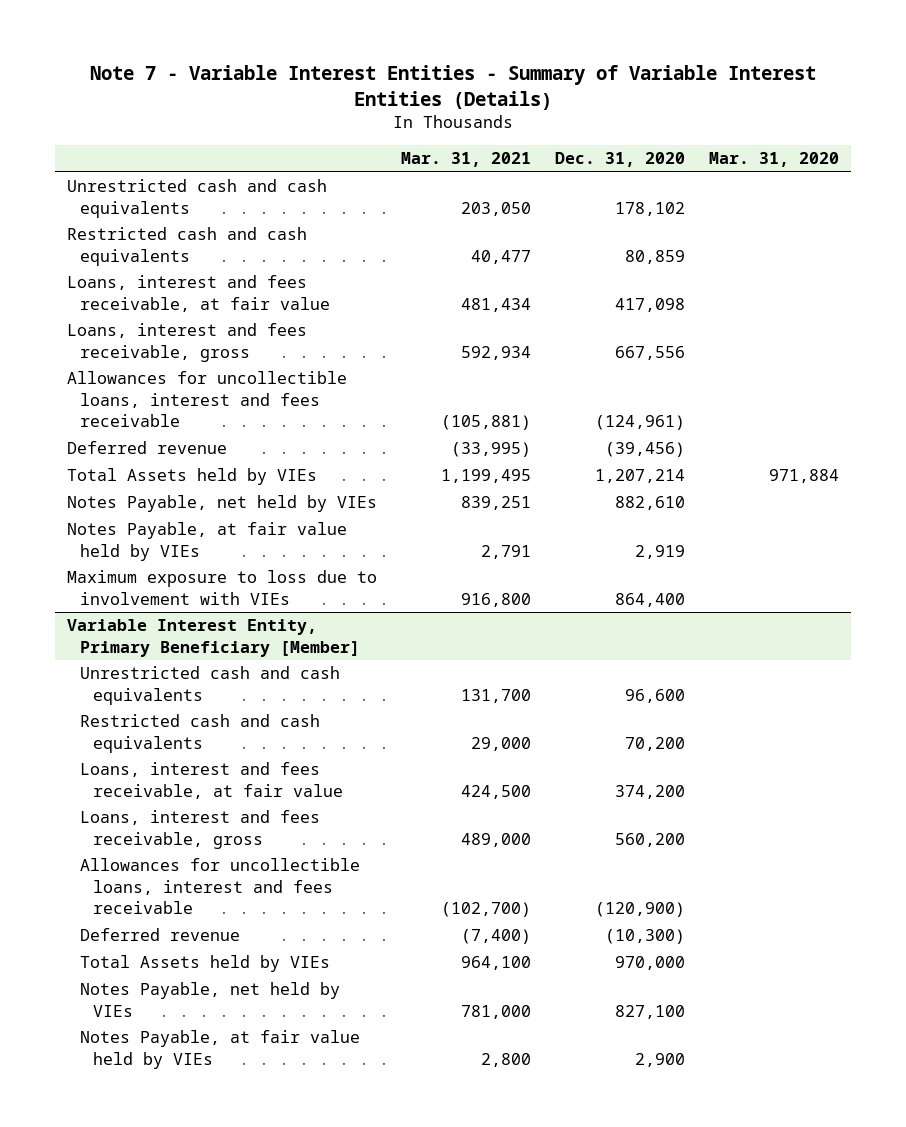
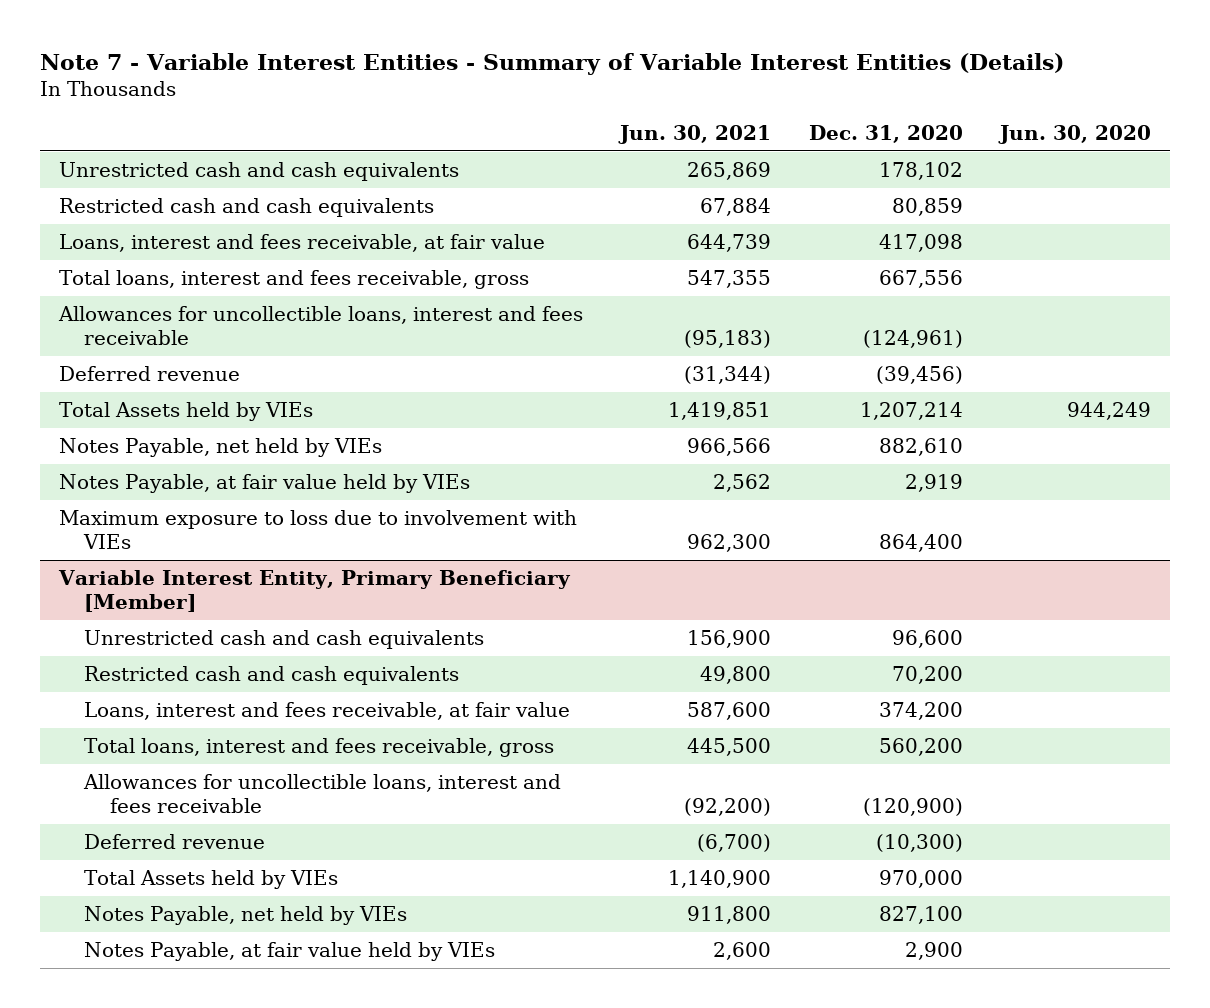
[400,152,531,168] Mar. 31, 2021 -> none
[709,152,840,168] Mar. 31, 2020 -> none
none -> [618,124,772,144] Jun. 30, 2021
none -> [998,124,1152,144] Jun. 30, 2020
[66,323,307,362] Loans, interest and fees receivable, gross -> [58,269,529,289] Total loans, interest and fees receivable, gross
[79,810,320,849] Loans, interest and fees receivable, gross -> [84,737,555,757] Total loans, interest and fees receivable, gross

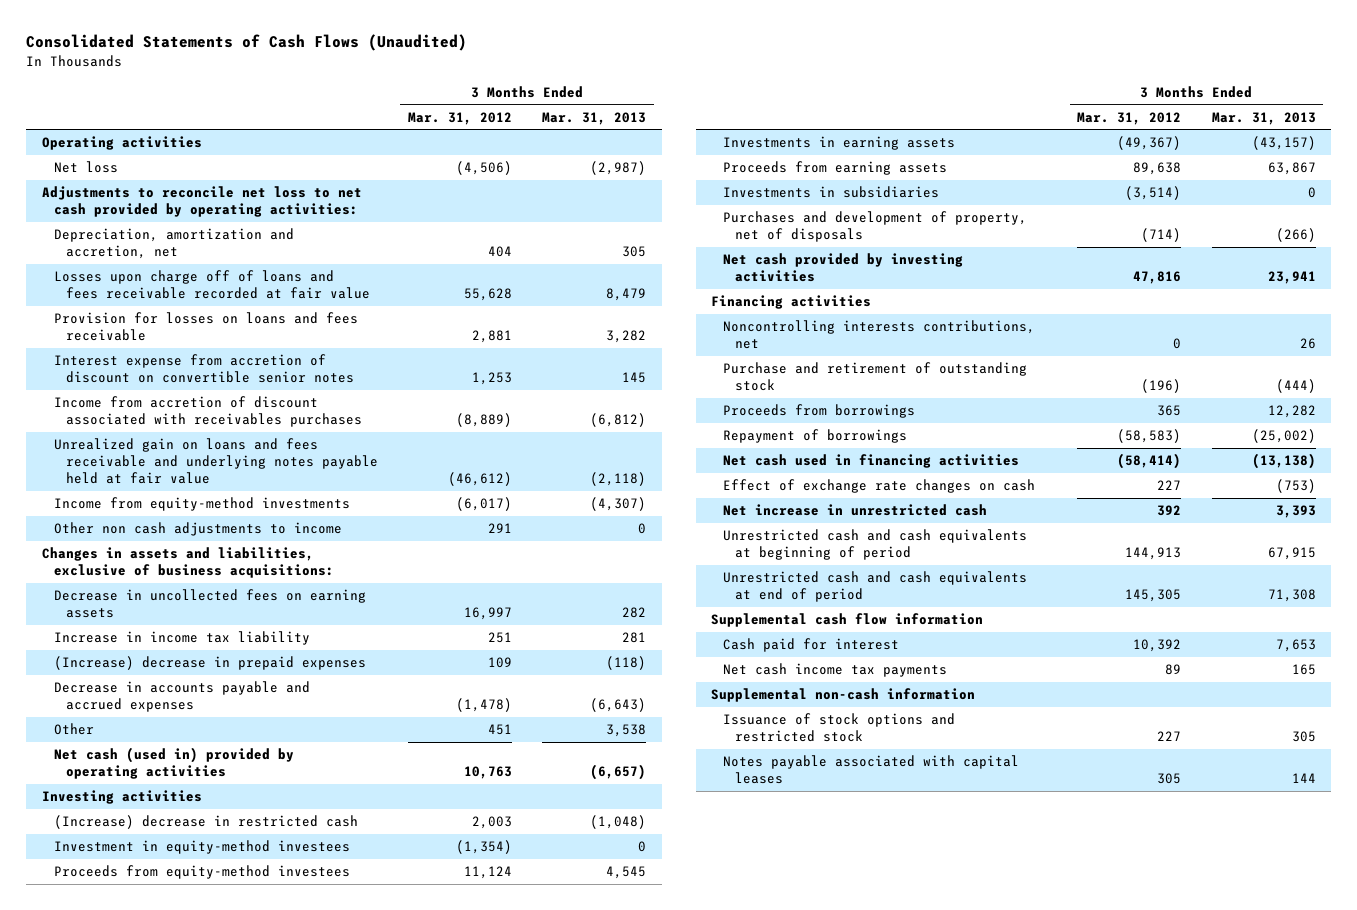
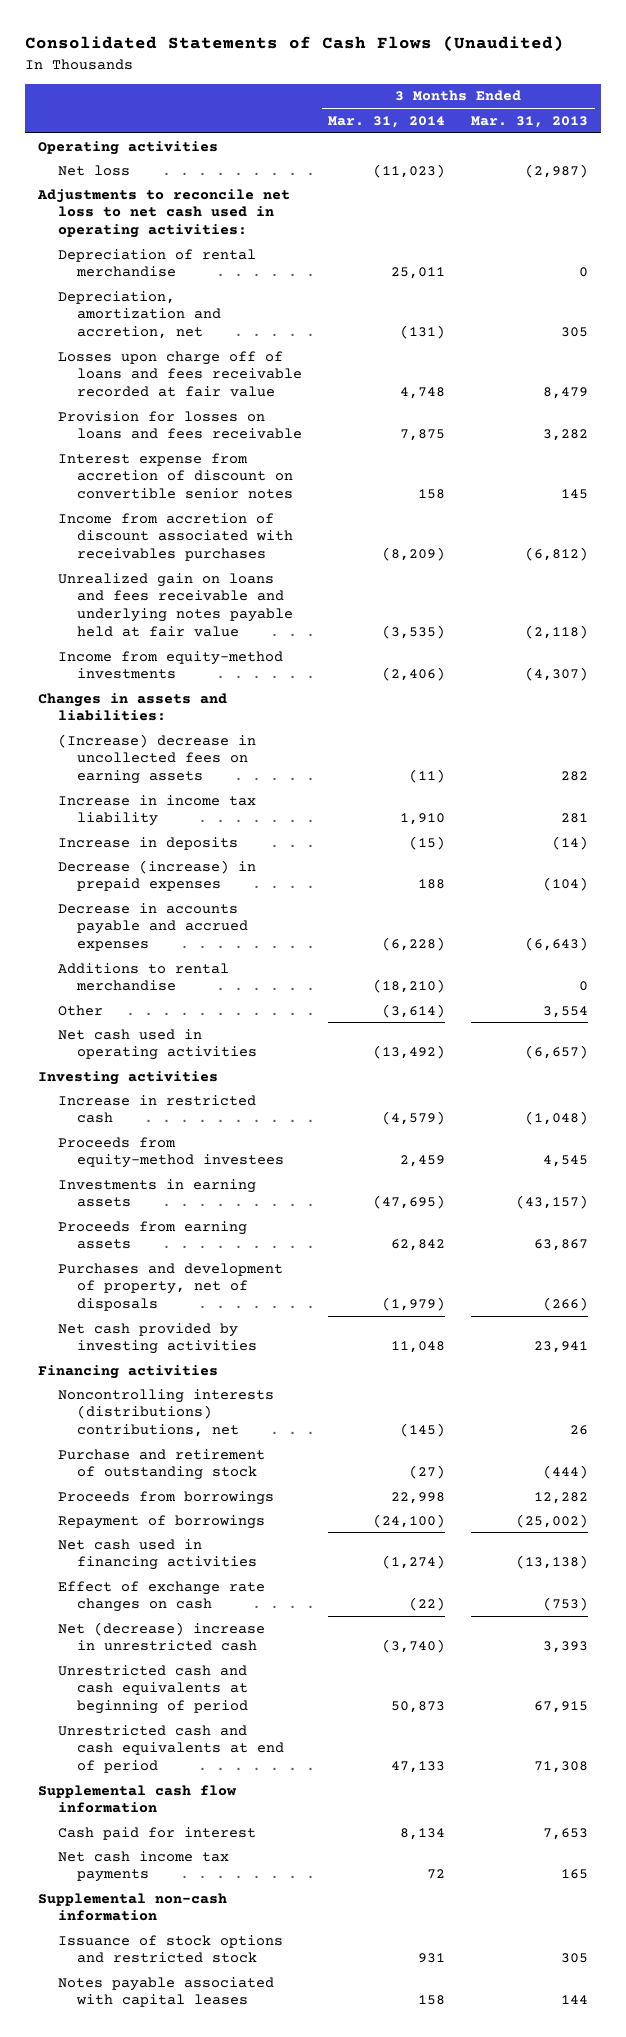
[407,111,512,125] Mar. 31, 2012 -> none
none -> [328,115,446,128] Mar. 31, 2014
[41,186,362,218] Adjustments to reconcile net loss to net cash provided by operating activities: -> [37,188,291,239] Adjustments to reconcile net loss to net cash used in operating activities:
none -> [57,248,256,278] Depreciation of rental merchandise
[53,522,342,537] Other non cash adjustments to income -> none
[41,547,334,579] Changes in assets and liabilities, exclusive of business acquisitions: -> [38,692,228,722] Changes in assets and liabilities:
[53,589,366,619] Decrease in uncollected fees on earning assets -> [57,733,256,785] (Increase) decrease in uncollected fees on earning assets
none -> [57,836,238,850] Increase in deposits
[53,656,366,671] (Increase) decrease in prepaid expenses -> [57,859,256,892] Decrease (increase) in prepaid expenses
[606,656,647,671] (118) -> [543,877,589,892] (104)
none -> [57,962,229,992] Additions to rental merchandise
[606,724,647,738] 3,538 -> [543,1005,589,1018] 3,554
[53,747,294,780] Net cash (used in) provided by operating activities -> [57,1028,258,1061] Net cash used in operating activities
[53,840,350,855] Investment in equity-method investees -> none
[53,815,358,830] (Increase) decrease in restricted cash -> [57,1094,256,1124] Increase in restricted cash
[722,186,939,199] Investments in subsidiaries -> none
[722,320,1035,350] Noncontrolling interests contributions, net -> [57,1388,274,1438] Noncontrolling interests (distributions) contributions, net
[722,504,987,517] Net increase in unrestricted cash -> [57,1621,265,1652] Net (decrease) increase in unrestricted cash

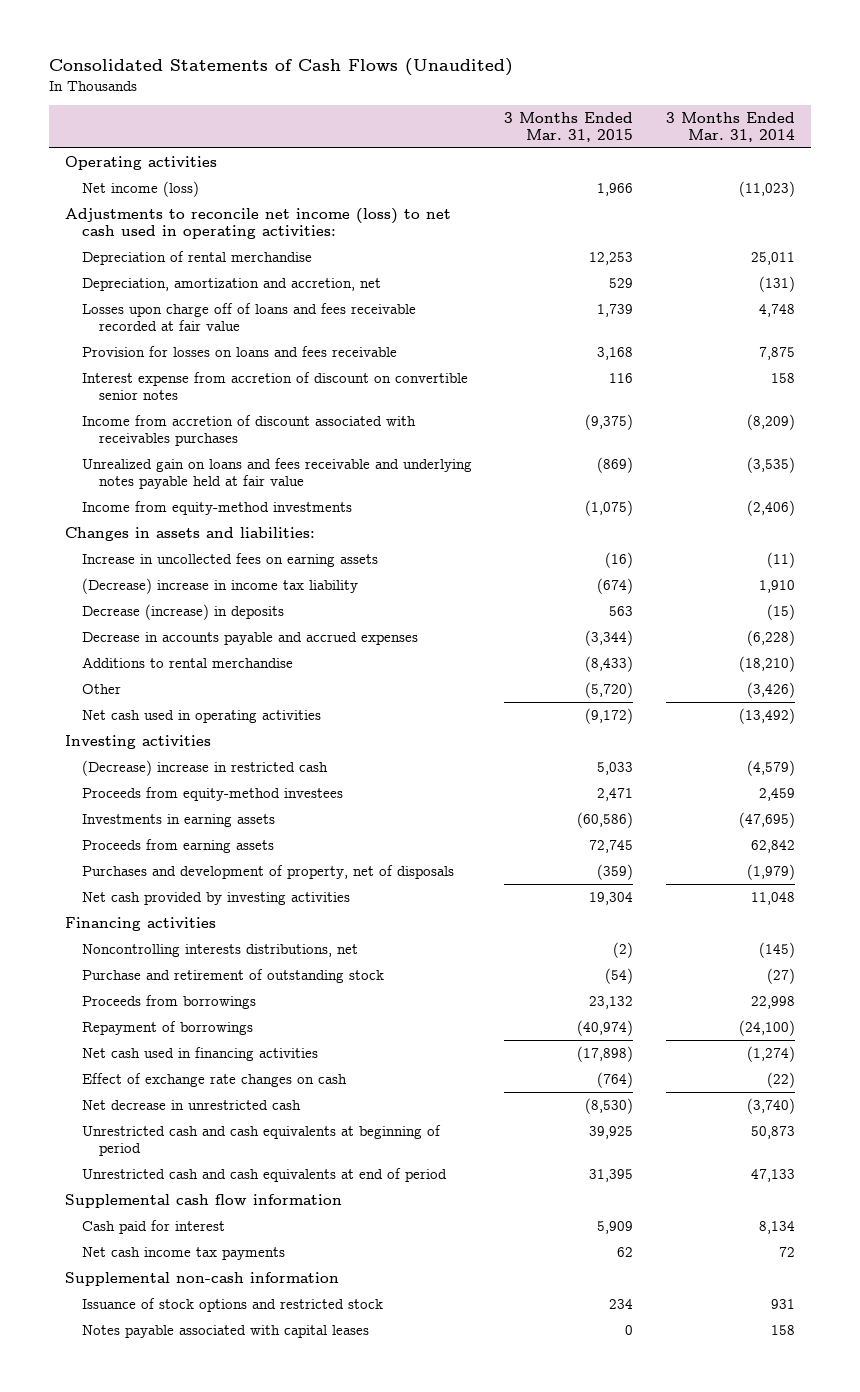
[471,115,589,128] Mar. 31, 2013 -> none
none -> [504,111,634,142] 3 Months Ended Mar. 31, 2015
[57,164,130,176] Net loss -> [82,181,200,198] Net income (loss)
[37,188,291,239] Adjustments to reconcile net loss to net cash used in operating activities: -> [65,208,452,239] Adjustments to reconcile net income (loss) to net cash used in operating activities:
[57,859,256,892] Decrease (increase) in prepaid expenses -> none
[57,733,256,785] (Increase) decrease in uncollected fees on earning assets -> [82,553,379,568] Increase in uncollected fees on earning assets
[57,794,256,827] Increase in income tax liability -> [82,578,359,595] (Decrease) increase in income tax liability
[57,836,238,850] Increase in deposits -> [82,604,285,621] Decrease (increase) in deposits
[382,1003,446,1018] (3,614) -> [746,682,795,699] (3,426)
[57,1094,256,1124] Increase in restricted cash -> [82,760,329,777] (Decrease) increase in restricted cash
[57,1388,274,1438] Noncontrolling interests (distributions) contributions, net -> [82,944,359,958] Noncontrolling interests distributions, net
[57,1621,265,1652] Net (decrease) increase in unrestricted cash -> [82,1100,302,1111] Net decrease in unrestricted cash

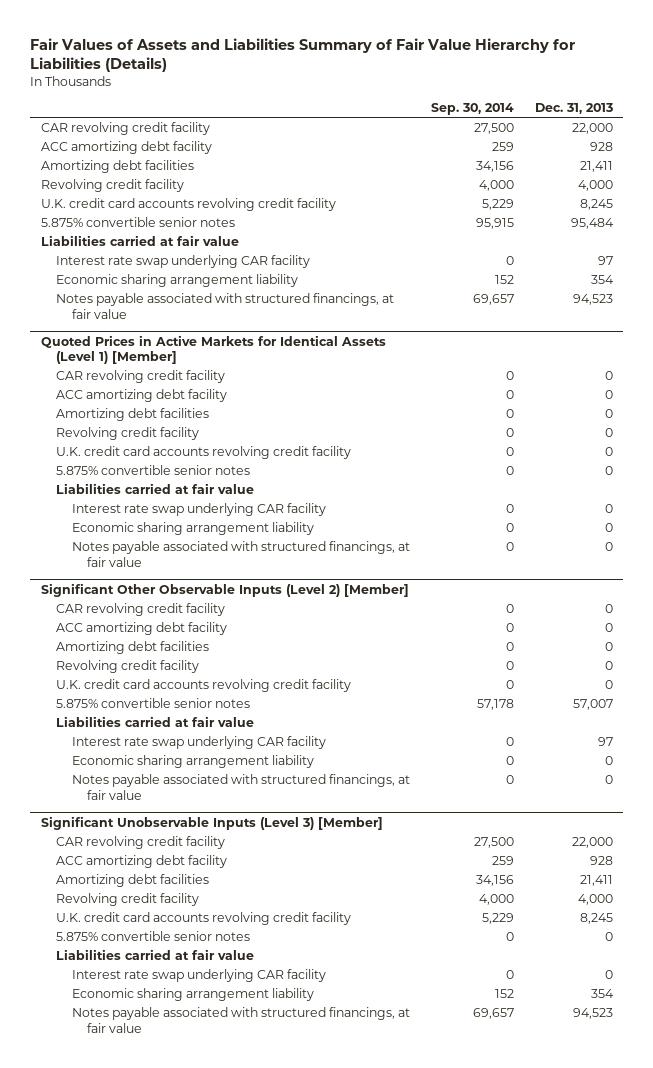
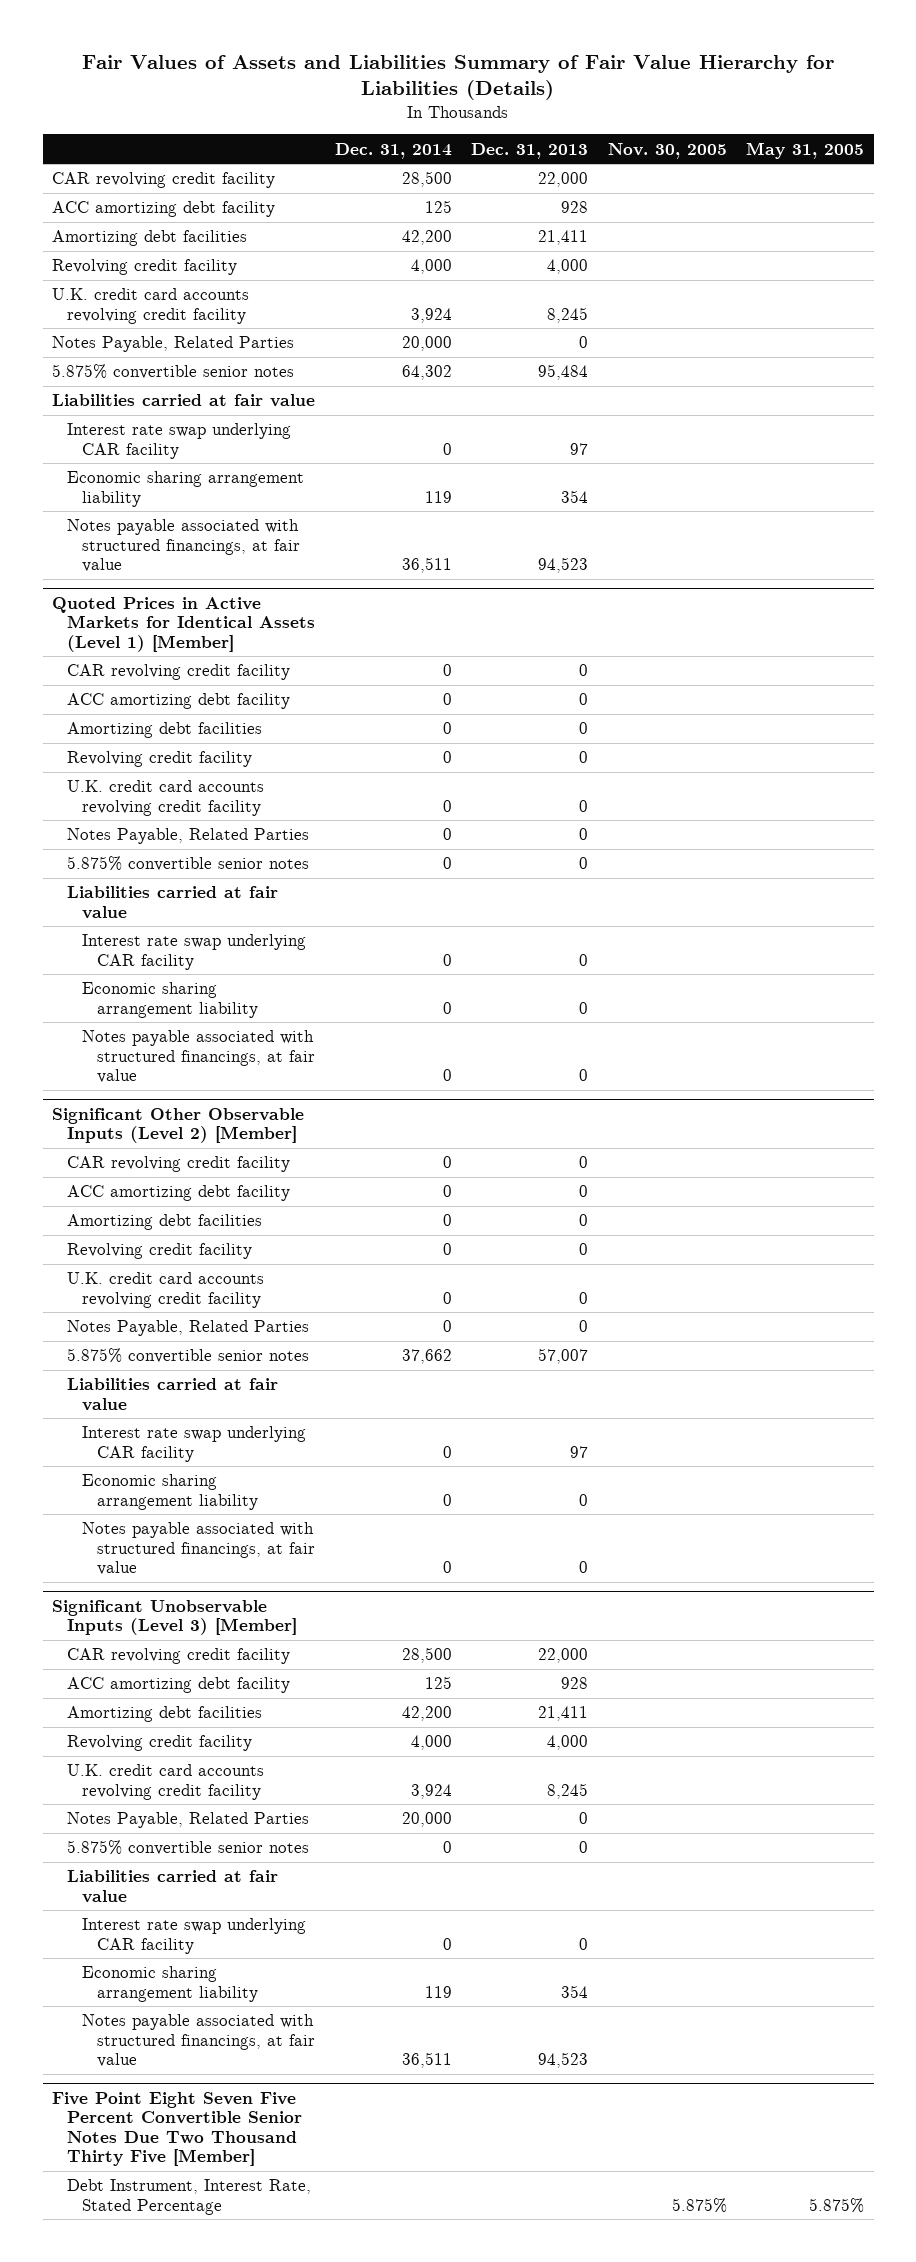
[430,103,514,116] Sep. 30, 2014 -> none
none -> [334,142,452,159] Dec. 31, 2014
none -> [607,142,727,159] Nov. 30, 2005
none -> [746,141,865,159] May 31, 2005
none -> [52,336,295,353] Notes Payable, Related Parties
none -> [67,828,310,845] Notes Payable, Related Parties
none -> [67,1320,310,1337] Notes Payable, Related Parties
none -> [67,1812,310,1829] Notes Payable, Related Parties
none -> [52,2091,303,2167] Five Point Eight Seven Five Percent Convertible Senior Notes Due Two Thousand Thirty Five [Member]
none -> [67,2179,312,2215] Debt Instrument, Interest Rate, Stated Percentage

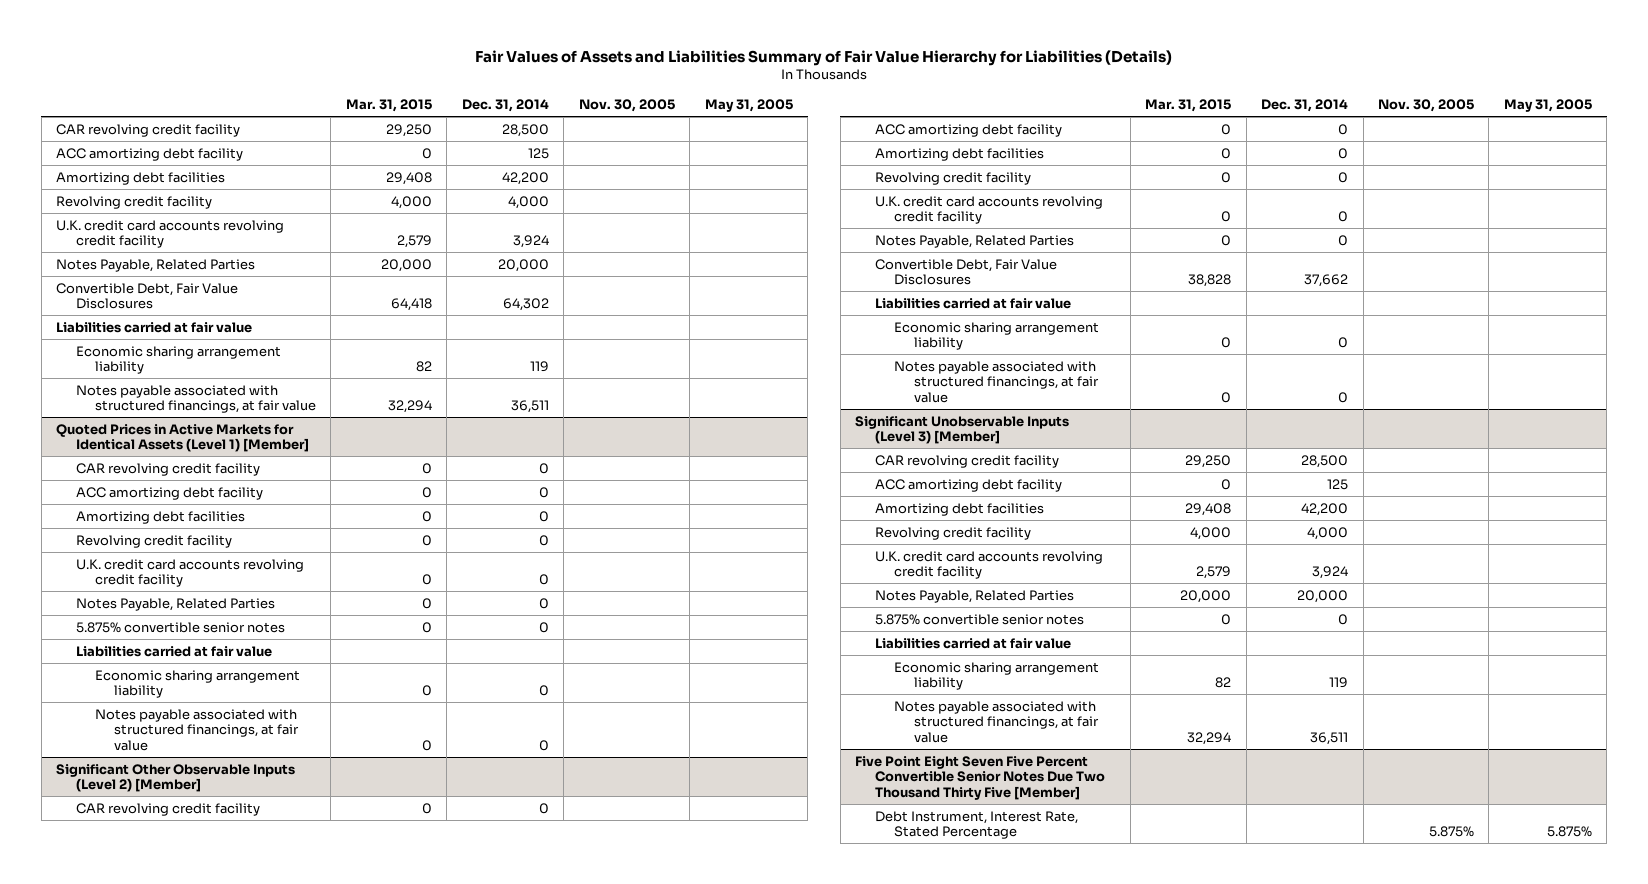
[471,142,589,159] Dec. 31, 2013 -> none
none -> [345,99,432,113] Mar. 31, 2015
[52,364,295,380] 5.875% convertible senior notes -> [56,282,239,310] Convertible Debt, Fair Value Disclosures
[67,423,292,459] Interest rate swap underlying CAR facility -> none
[82,934,307,970] Interest rate swap underlying CAR facility -> none
[67,1348,310,1364] 5.875% convertible senior notes -> [874,258,1057,286] Convertible Debt, Fair Value Disclosures
[82,1426,307,1462] Interest rate swap underlying CAR facility -> none
[82,1918,307,1954] Interest rate swap underlying CAR facility -> none

